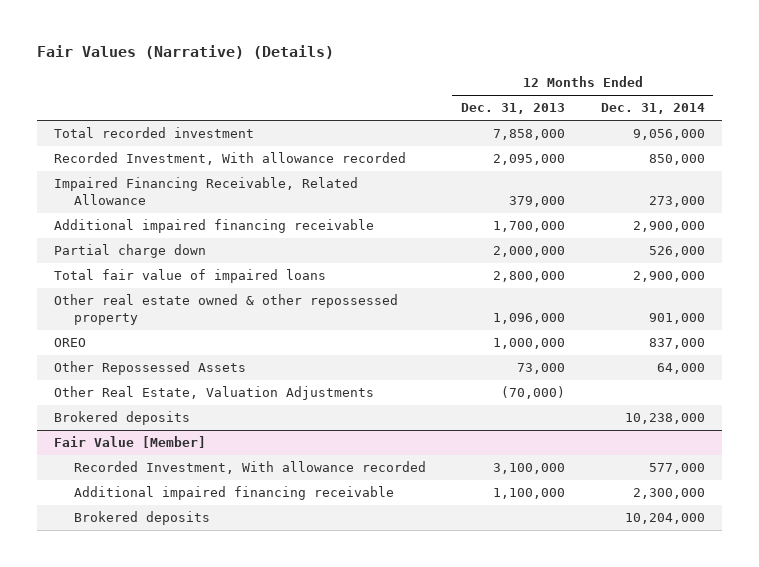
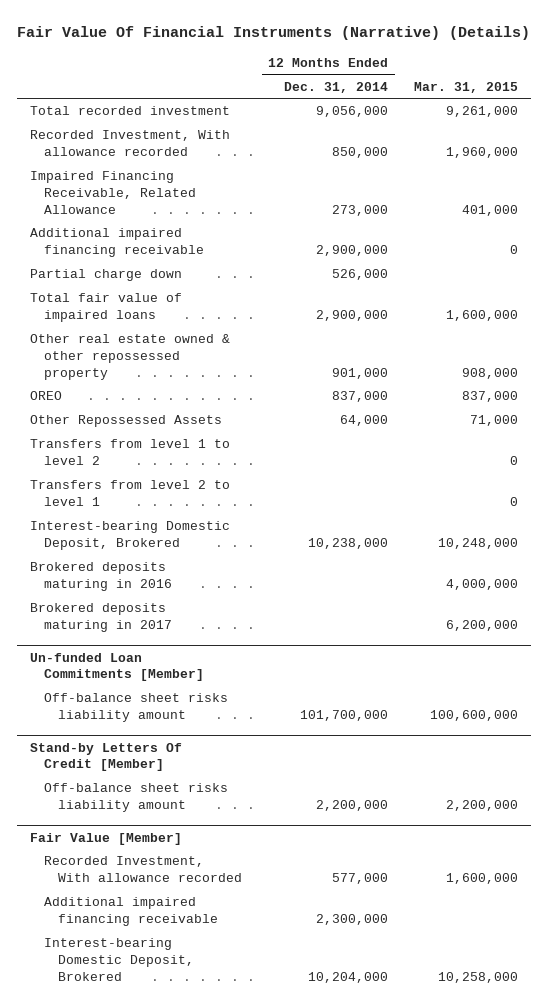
[36,44,334,59] Fair Values (Narrative) (Details) -> [16,26,530,41] Fair Value Of Financial Instruments (Narrative) (Details)
[461,103,566,115] Dec. 31, 2013 -> none
none -> [414,81,519,93] Mar. 31, 2015
[54,386,375,401] Other Real Estate, Valuation Adjustments -> none
none -> [29,439,230,466] Transfers from level 1 to level 2
none -> [29,480,230,507] Transfers from level 2 to level 1
[54,411,191,426] Brokered deposits -> [29,521,230,551] Interest-bearing Domestic Deposit, Brokered
none -> [29,562,172,592] Brokered deposits maturing in 2016
none -> [29,603,172,633] Brokered deposits maturing in 2017
none -> [29,652,204,682] Un-funded Loan Commitments [Member]
none -> [43,693,228,723] Off-balance sheet risks liability amount
none -> [29,742,182,772] Stand-by Letters Of Credit [Member]
none -> [43,783,228,813] Off-balance sheet risks liability amount
[74,511,211,526] Brokered deposits -> [43,938,195,981] Interest-bearing Domestic Deposit, Brokered

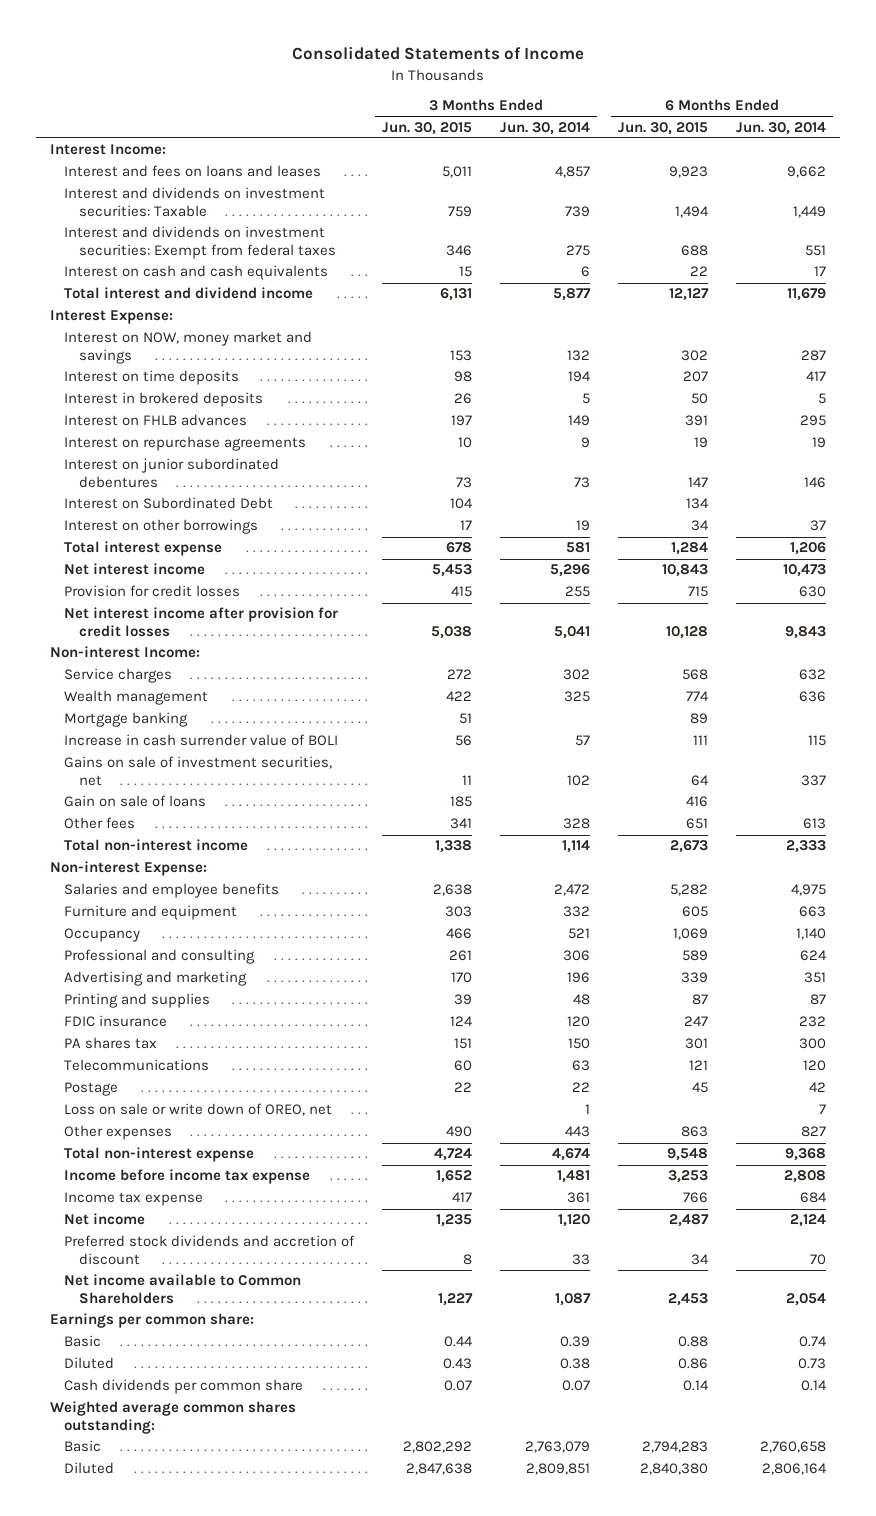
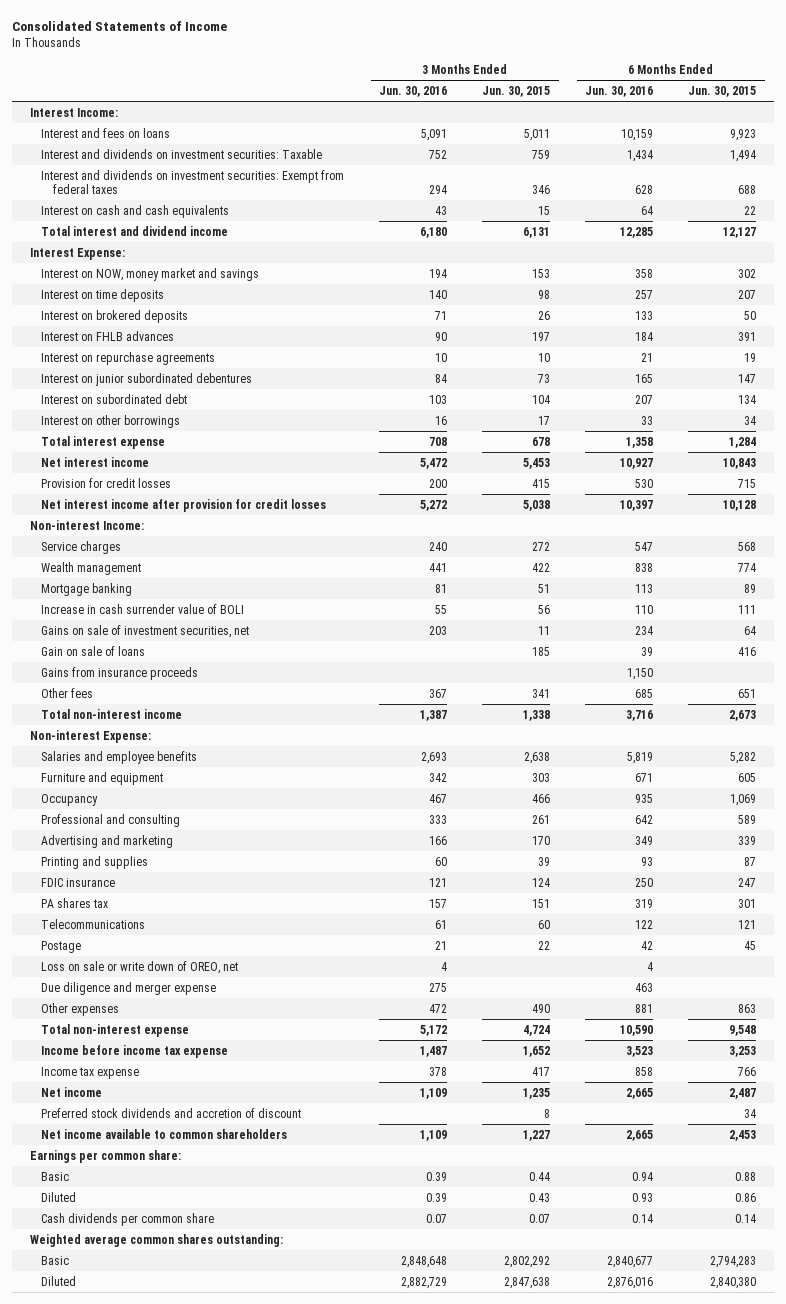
[499,121,590,135] Jun. 30, 2014 -> none
[735,121,826,135] Jun. 30, 2014 -> none
none -> [379,85,448,97] Jun. 30, 2016
none -> [585,85,654,97] Jun. 30, 2016
[64,165,322,178] Interest and fees on loans and leases -> [41,127,171,138] Interest and fees on loans
[64,392,264,408] Interest in brokered deposits -> [41,309,189,323] Interest on brokered deposits
[64,497,274,510] Interest on Subordinated Debt -> [41,393,188,404] Interest on subordinated debt
none -> [41,666,199,680] Gains from insurance proceeds
none -> [41,981,217,995] Due diligence and merger expense
[64,1274,302,1304] Net income available to Common Shareholders -> [41,1128,288,1139] Net income available to common shareholders

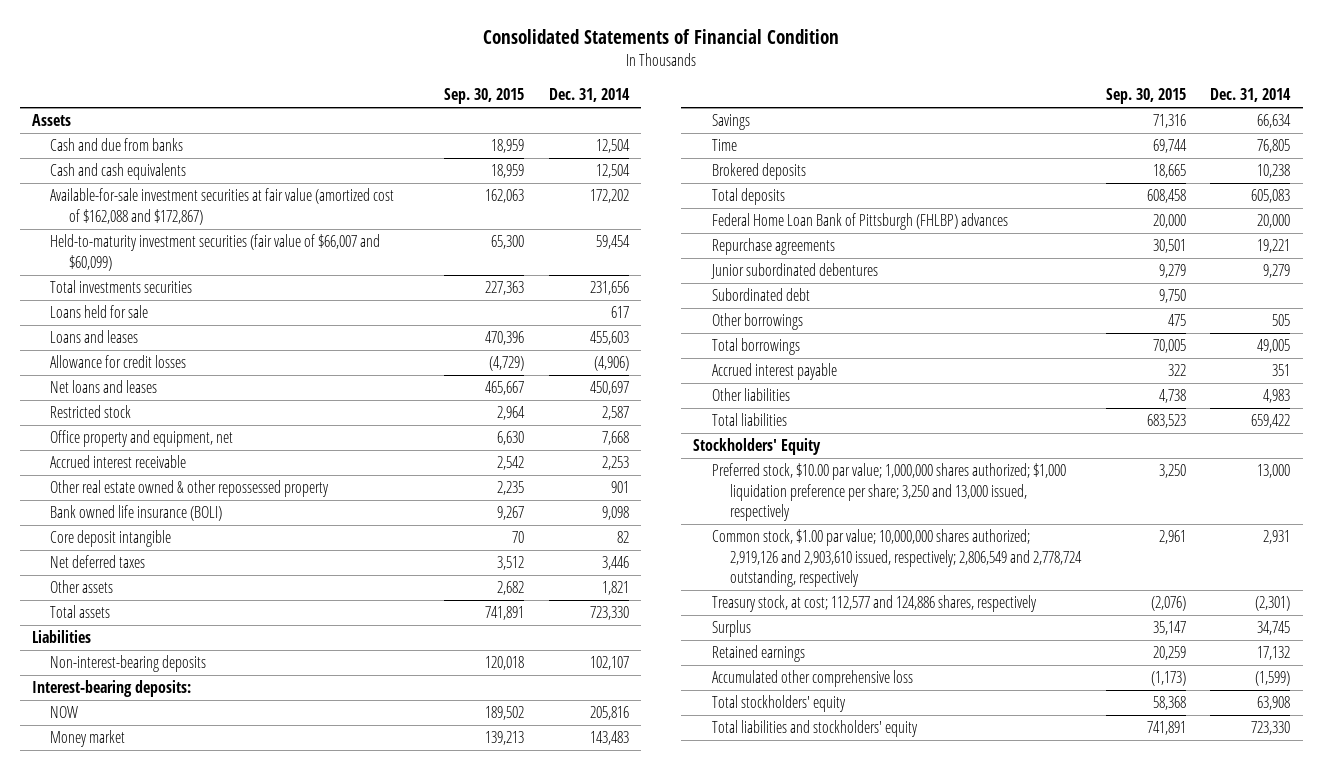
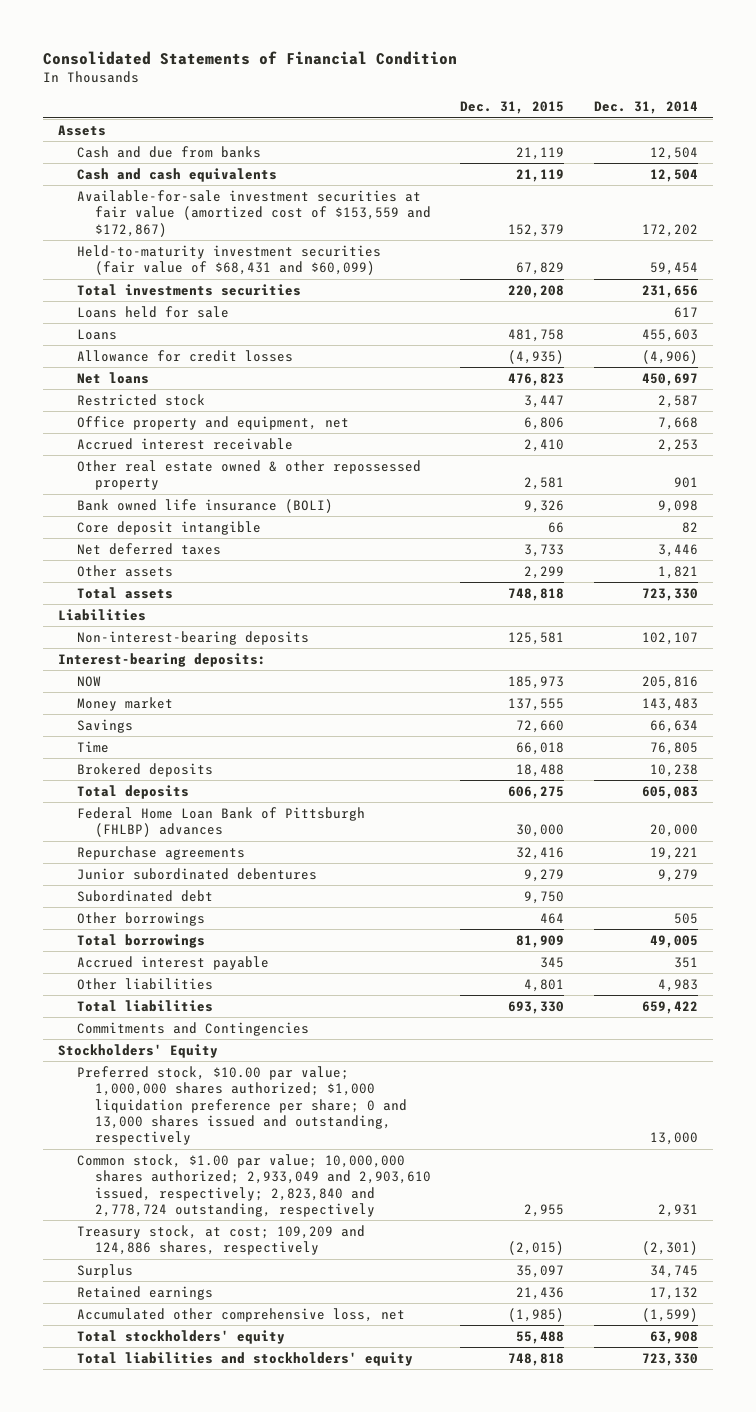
[444,88,525,105] Sep. 30, 2015 -> none
none -> [460,101,565,115] Dec. 31, 2015
[50,188,395,225] Available-for-sale investment securities at fair value (amortized cost of $162,088 and $172,867) -> [76,189,431,237] Available-for-sale investment securities at fair value (amortized cost of $153,559 and $172,867)
[50,234,381,271] Held-to-maturity investment securities (fair value of $66,007 and $60,099) -> [76,244,381,276] Held-to-maturity investment securities (fair value of $68,431 and $60,099)
[50,330,139,344] Loans and leases -> [76,328,117,340] Loans
[50,380,158,394] Net loans and leases -> [76,371,149,384] Net loans
none -> [76,1021,309,1036] Commitments and Contingencies
[711,463,1066,522] Preferred stock, $10.00 par value; 1,000,000 shares authorized; $1,000 liquidation preference per share; 3,250 and 13,000 issued, respectively -> [76,1065,407,1146] Preferred stock, $10.00 par value; 1,000,000 shares authorized; $1,000 liquidation preference per share; 0 and 13,000 shares issued and outstanding, respectively
[711,529,1083,588] Common stock, $1.00 par value; 10,000,000 shares authorized; 2,919,126 and 2,903,610 issued, respectively; 2,806,549 and 2,778,724 outstanding, respectively -> [76,1153,431,1217] Common stock, $1.00 par value; 10,000,000 shares authorized; 2,933,049 and 2,903,610 issued, respectively; 2,823,840 and 2,778,724 outstanding, respectively
[711,595,1037,613] Treasury stock, at cost; 112,577 and 124,886 shares, respectively -> [76,1224,365,1256] Treasury stock, at cost; 109,209 and 124,886 shares, respectively
[711,670,913,688] Accumulated other comprehensive loss -> [76,1307,405,1322] Accumulated other comprehensive loss, net

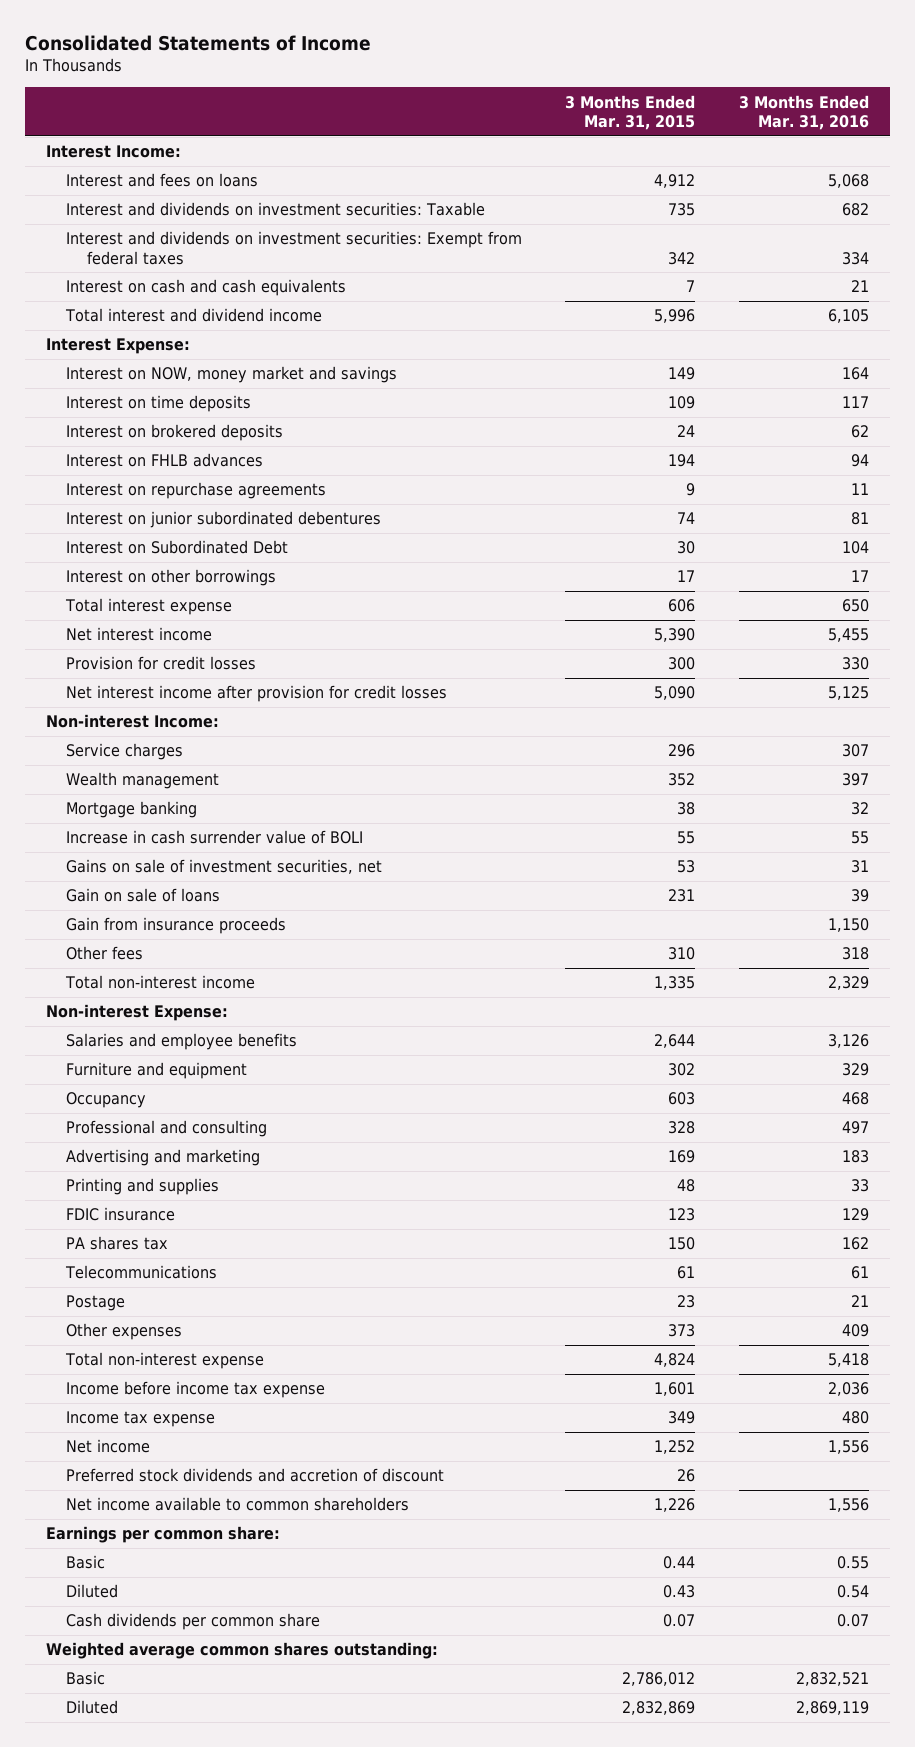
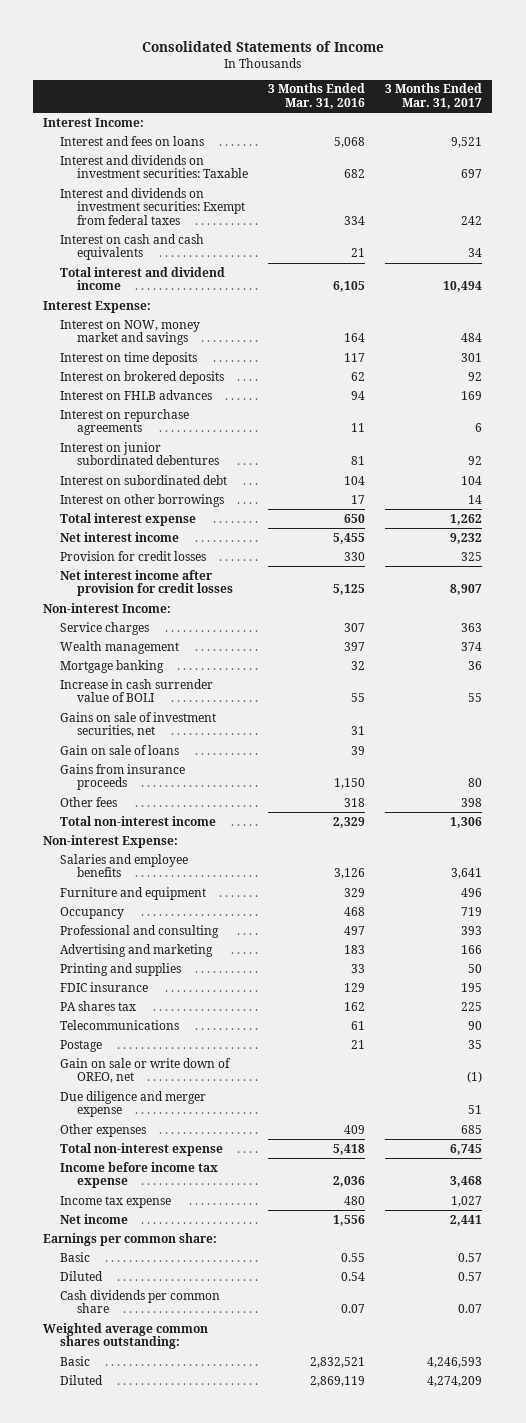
[565,94,696,130] 3 Months Ended Mar. 31, 2015 -> none
none -> [385,83,483,110] 3 Months Ended Mar. 31, 2017
[66,540,289,555] Interest on Subordinated Debt -> [60,474,228,485] Interest on subordinated debt
[66,917,287,935] Gain from insurance proceeds -> [60,763,186,791] Gains from insurance proceeds
none -> [60,1057,232,1084] Gain on sale or write down of OREO, net
none -> [60,1090,207,1118] Due diligence and merger expense
[66,1468,445,1483] Preferred stock dividends and accretion of discount -> none
[66,1497,410,1512] Net income available to common shareholders -> none

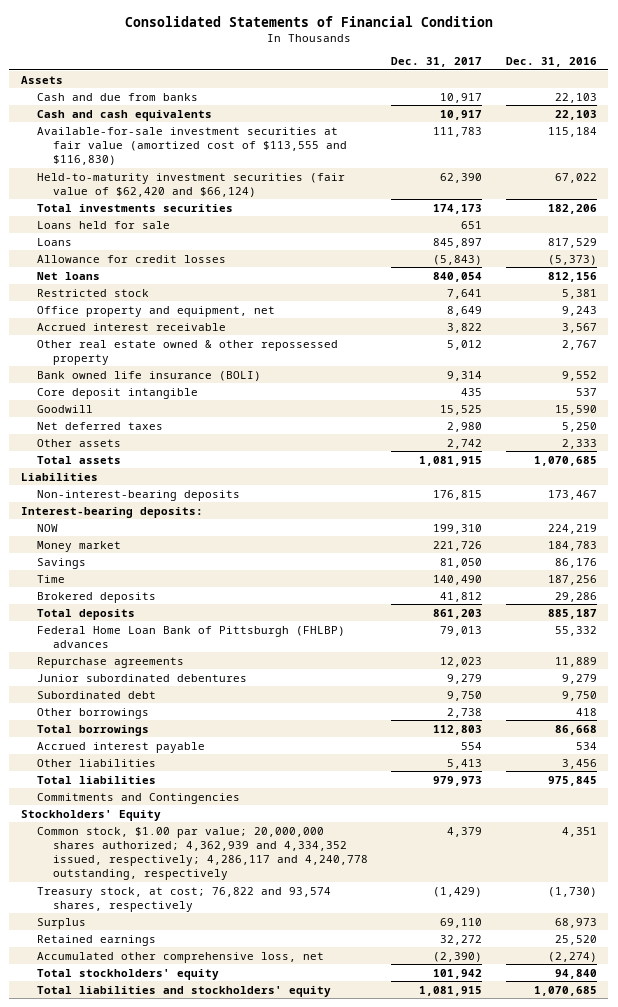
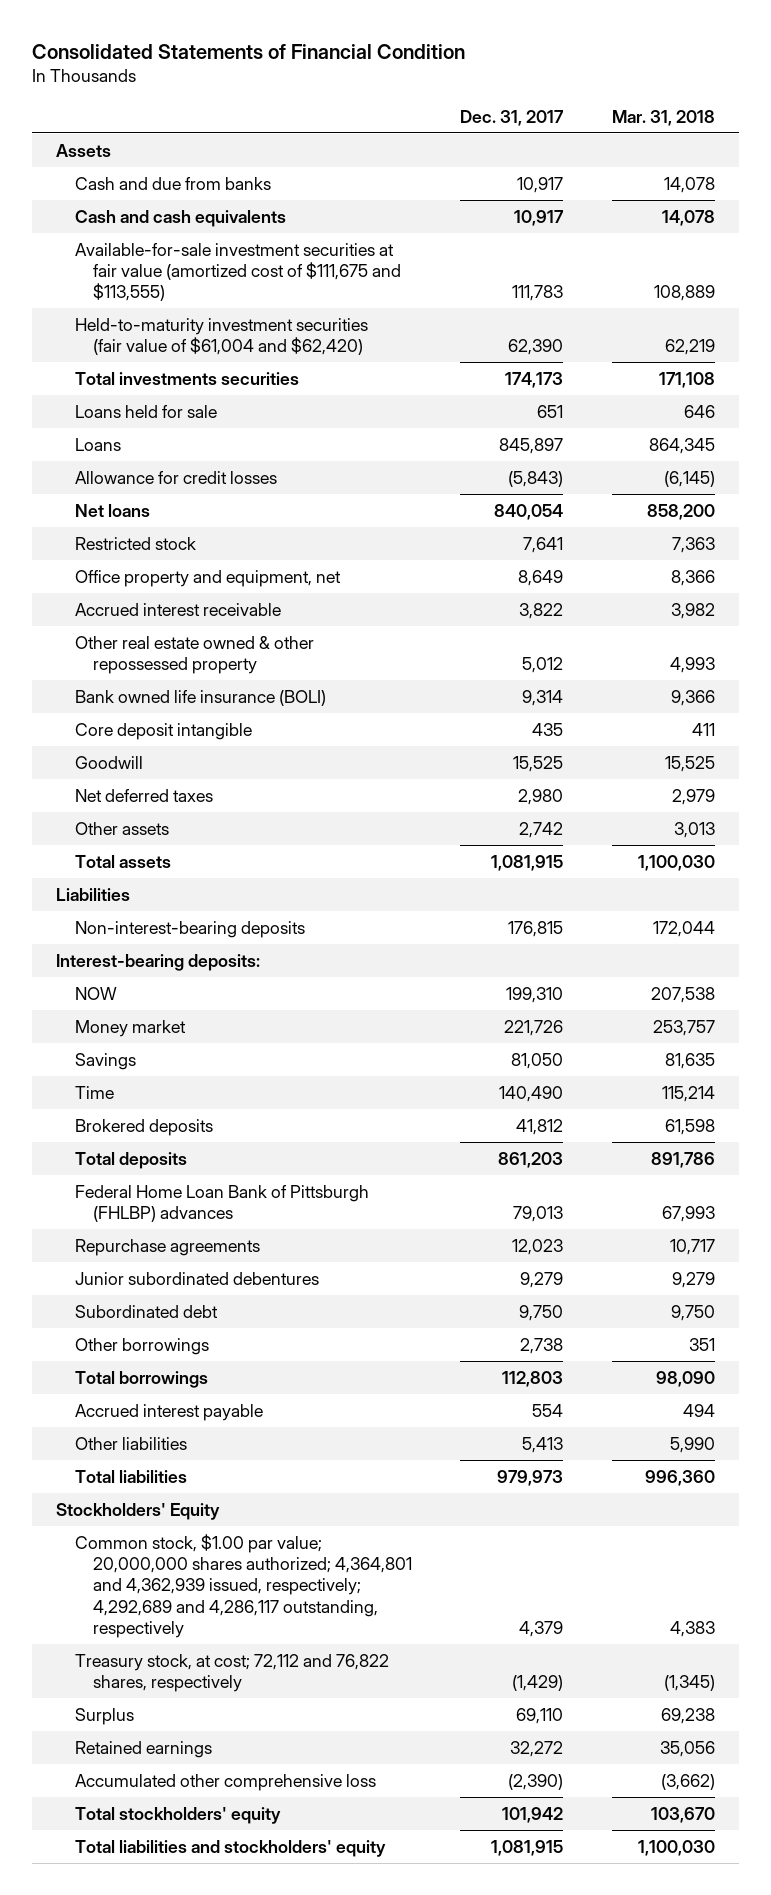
[505,57,597,68] Dec. 31, 2016 -> none
none -> [611,109,715,126] Mar. 31, 2018
[36,126,347,166] Available-for-sale investment securities at fair value (amortized cost of $113,555 and $116,830) -> [74,242,402,302] Available-for-sale investment securities at fair value (amortized cost of $111,675 and $113,555)
[36,172,345,197] Held-to-maturity investment securities (fair value of $62,420 and $66,124) -> [74,317,368,356] Held-to-maturity investment securities (fair value of $61,004 and $62,420)
[36,792,240,804] Commitments and Contingencies -> none
[36,826,368,881] Common stock, $1.00 par value; 20,000,000 shares authorized; 4,362,939 and 4,334,352 issued, respectively; 4,286,117 and 4,240,778 outstanding, respectively -> [74,1533,413,1638] Common stock, $1.00 par value; 20,000,000 shares authorized; 4,364,801 and 4,362,939 issued, respectively; 4,292,689 and 4,286,117 outstanding, respectively
[36,886,331,912] Treasury stock, at cost; 76,822 and 93,574 shares, respectively -> [74,1653,389,1693] Treasury stock, at cost; 72,112 and 76,822 shares, respectively
[36,951,324,963] Accumulated other comprehensive loss, net -> [74,1773,376,1791] Accumulated other comprehensive loss

